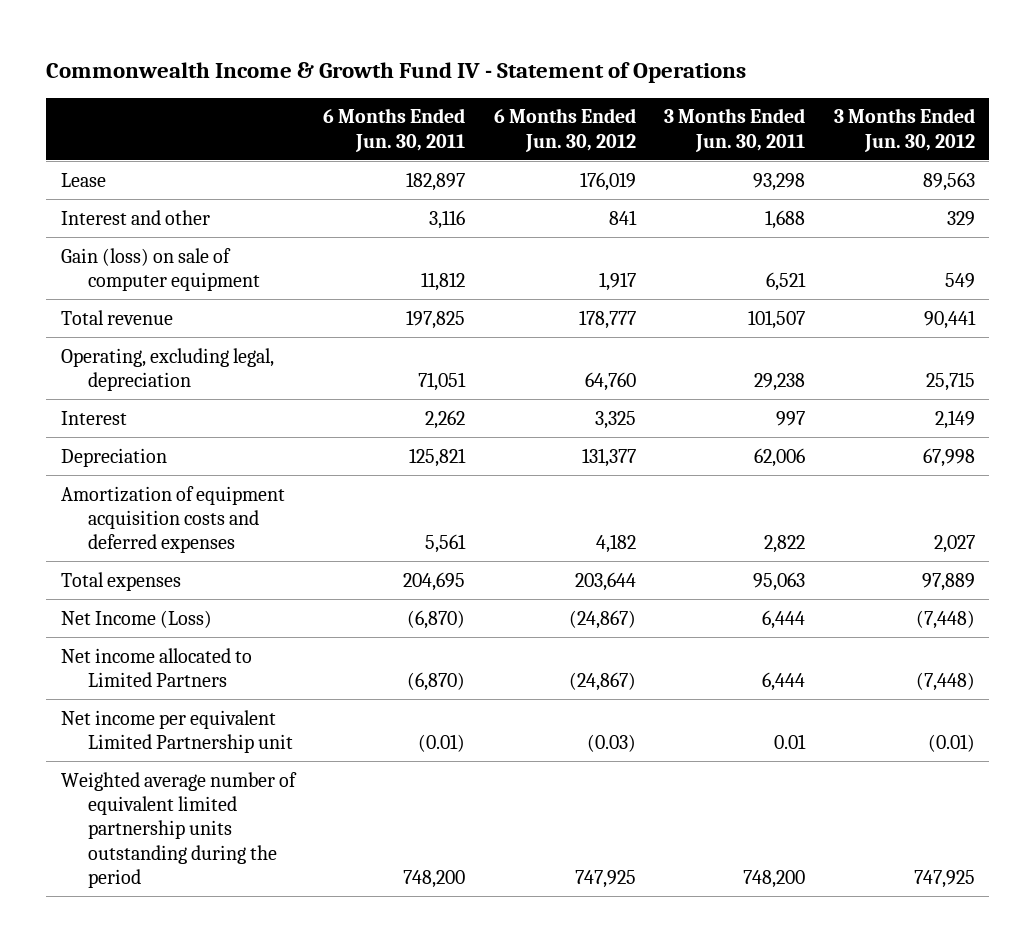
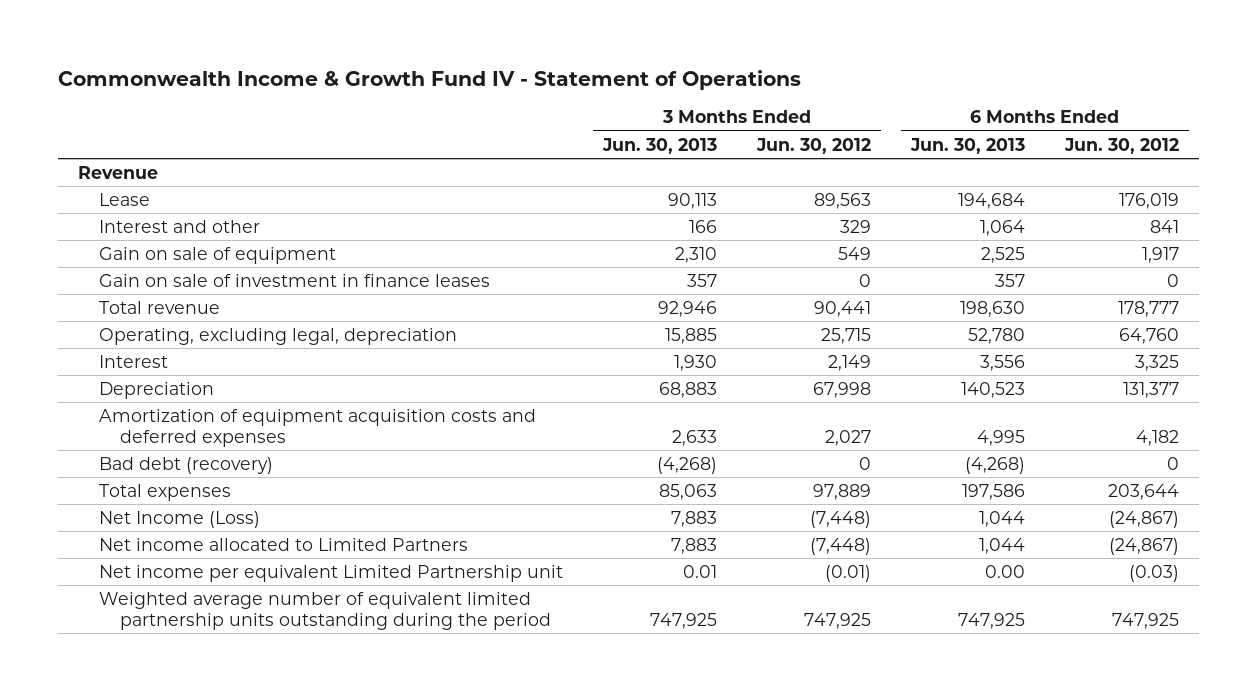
[323,108,466,152] 6 Months Ended Jun. 30, 2011 -> none
[664,108,806,152] 3 Months Ended Jun. 30, 2011 -> none
none -> [602,137,718,154] Jun. 30, 2013
none -> [909,137,1025,154] Jun. 30, 2013
none -> [78,165,159,179] Revenue
[60,247,260,292] Gain (loss) on sale of computer equipment -> [99,246,337,264] Gain on sale of equipment
none -> [99,273,491,287] Gain on sale of investment in finance leases
none -> [99,456,274,474] Bad debt (recovery)

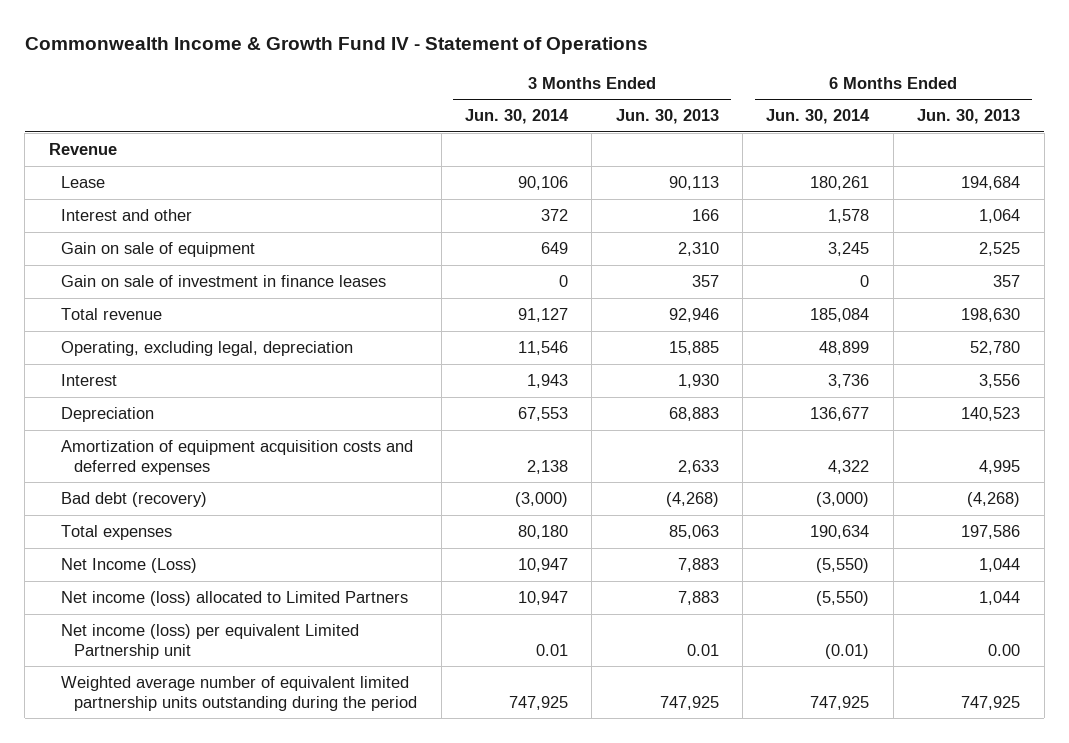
[755,137,871,154] Jun. 30, 2012 -> none
[1063,137,1179,154] Jun. 30, 2012 -> none
none -> [464,109,569,125] Jun. 30, 2014
none -> [766,109,871,125] Jun. 30, 2014
[99,537,469,551] Net income allocated to Limited Partners -> [61,590,409,606] Net income (loss) allocated to Limited Partners
[99,564,564,582] Net income per equivalent Limited Partnership unit -> [61,623,360,659] Net income (loss) per equivalent Limited Partnership unit

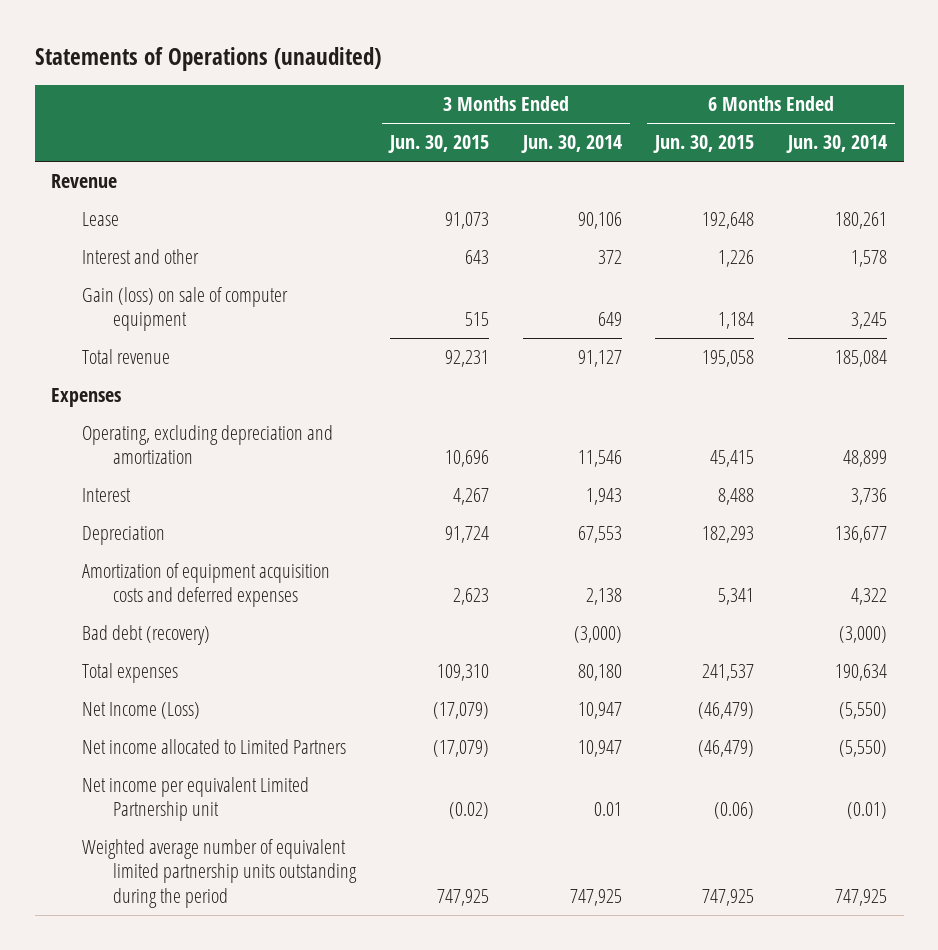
[24,37,648,55] Commonwealth Income & Growth Fund IV - Statement of Operations -> [34,47,381,72] Statements of Operations (unaudited)
[615,109,719,125] Jun. 30, 2013 -> none
[917,109,1021,125] Jun. 30, 2013 -> none
none -> [388,135,490,154] Jun. 30, 2015
none -> [653,135,755,154] Jun. 30, 2015
[61,274,387,287] Gain on sale of investment in finance leases -> none
[61,241,256,257] Gain on sale of equipment -> [82,287,289,332] Gain (loss) on sale of computer equipment
none -> [51,388,122,408] Expenses
[61,340,354,356] Operating, excluding legal, depreciation -> [82,425,334,465] Operating, excluding depreciation and amortization
[61,590,409,606] Net income (loss) allocated to Limited Partners -> [82,739,347,755] Net income allocated to Limited Partners
[61,623,360,659] Net income (loss) per equivalent Limited Partnership unit -> [82,777,310,822] Net income per equivalent Limited Partnership unit

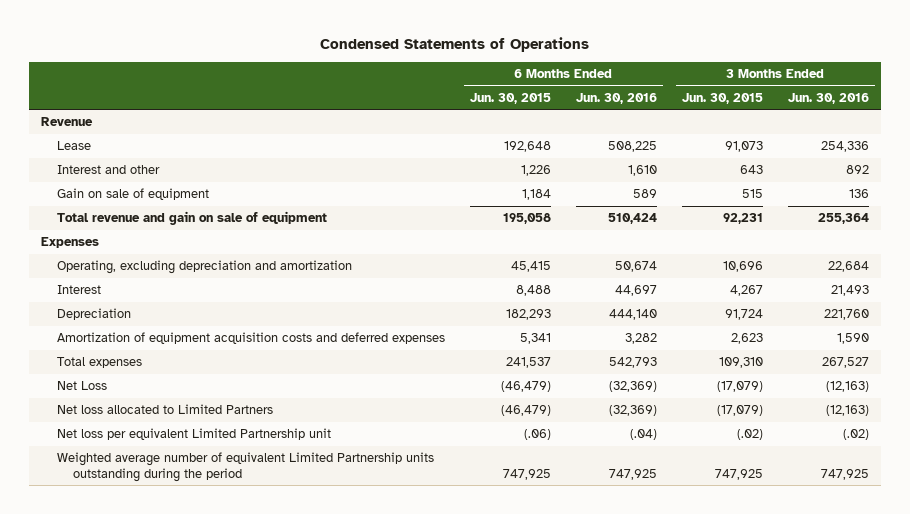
[34,47,381,72] Statements of Operations (unaudited) -> [320,36,590,52] Condensed Statements of Operations
[520,135,622,154] Jun. 30, 2014 -> none
[785,135,887,154] Jun. 30, 2014 -> none
none -> [575,93,657,105] Jun. 30, 2016
none -> [787,93,869,105] Jun. 30, 2016
[82,287,289,332] Gain (loss) on sale of computer equipment -> [56,188,209,201] Gain on sale of equipment
[82,349,171,365] Total revenue -> [56,211,327,226] Total revenue and gain on sale of equipment
[82,625,211,646] Bad debt (recovery) -> none
[82,702,201,720] Net Income (Loss) -> [56,381,107,391] Net Loss
[82,739,347,755] Net income allocated to Limited Partners -> [56,404,273,415] Net loss allocated to Limited Partners
[82,777,310,822] Net income per equivalent Limited Partnership unit -> [56,428,331,441] Net loss per equivalent Limited Partnership unit
[449,802,490,820] (0.02) -> [736,429,763,441] (.02)
[714,802,755,820] (0.06) -> [523,429,551,441] (.06)
[82,839,358,908] Weighted average number of equivalent limited partnership units outstanding during the period -> [56,452,434,483] Weighted average number of equivalent Limited Partnership units outstanding during the period

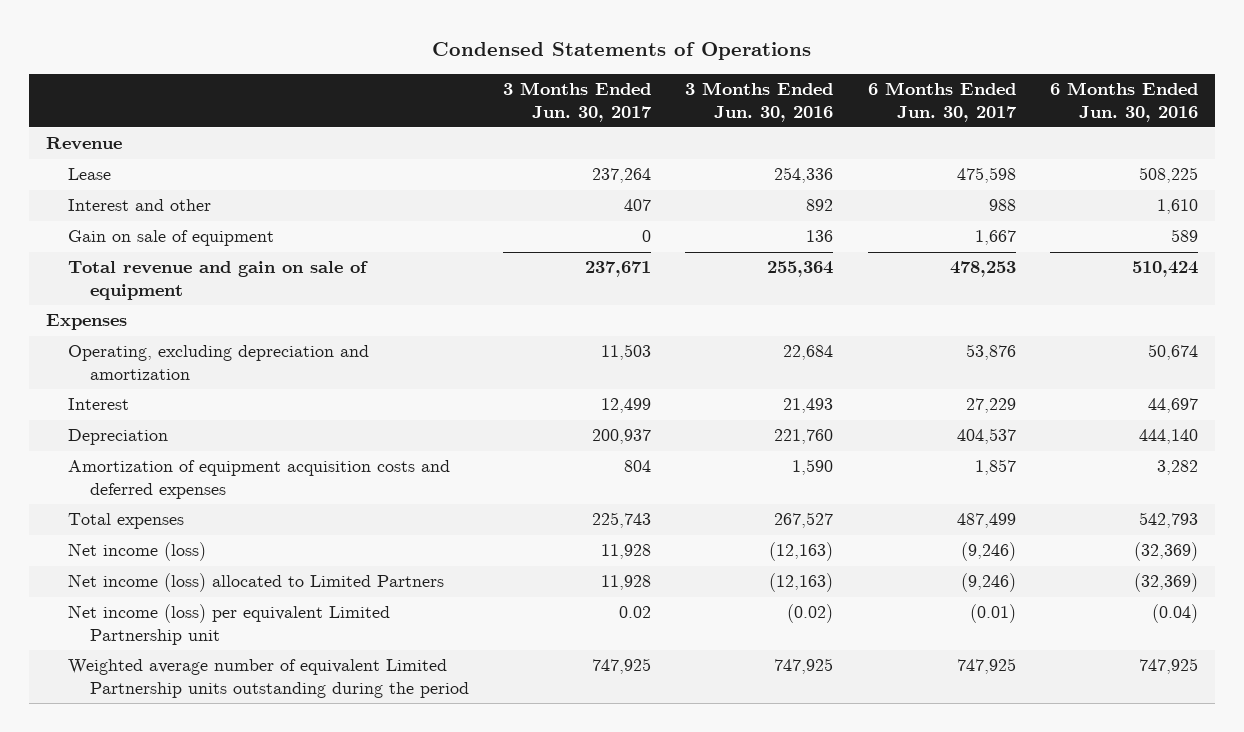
[469,93,551,105] Jun. 30, 2015 -> none
[681,93,763,105] Jun. 30, 2015 -> none
none -> [503,82,653,122] 3 Months Ended Jun. 30, 2017
none -> [867,82,1017,122] 6 Months Ended Jun. 30, 2017
[56,381,107,391] Net Loss -> [68,542,207,562] Net income (loss)
[56,404,273,415] Net loss allocated to Limited Partners -> [68,573,445,593] Net income (loss) allocated to Limited Partners
[56,428,331,441] Net loss per equivalent Limited Partnership unit -> [68,604,391,645] Net income (loss) per equivalent Limited Partnership unit
[629,429,657,441] (.04) -> [1151,604,1198,624] (0.04)
[842,429,869,441] (.02) -> [787,604,834,624] (0.02)

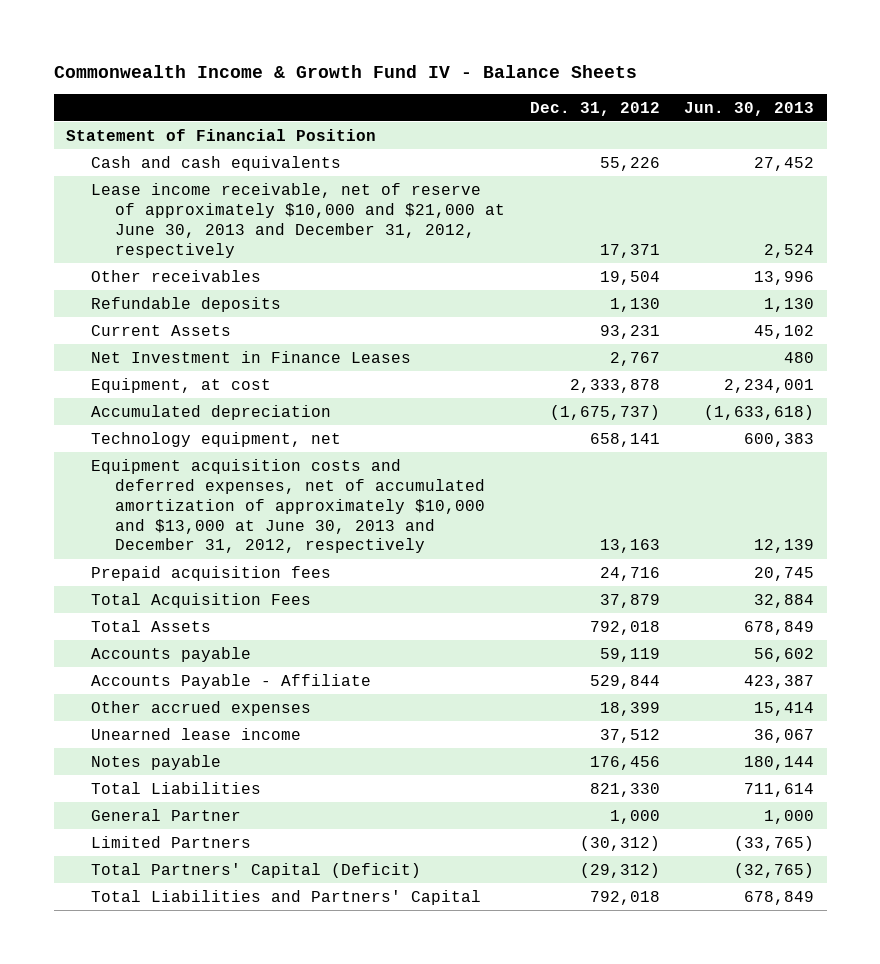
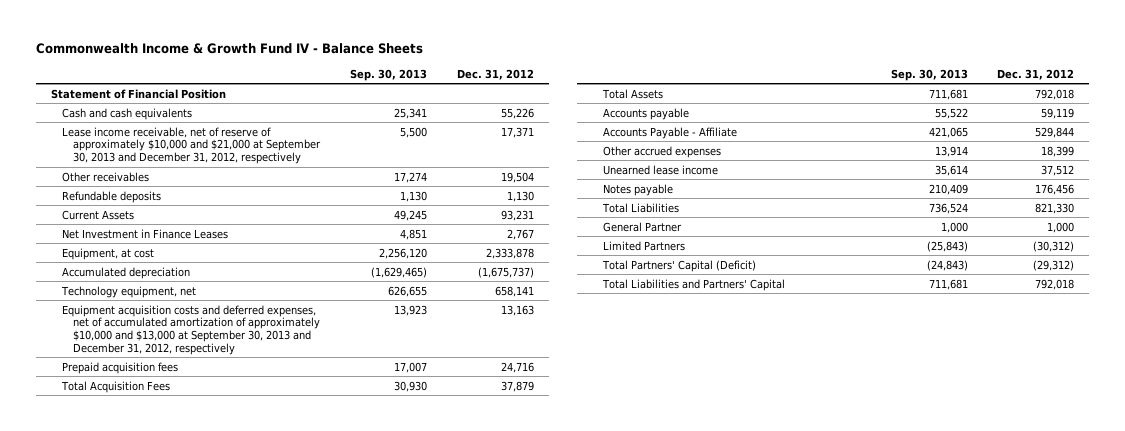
[684,101,815,116] Jun. 30, 2013 -> none
none -> [350,68,428,81] Sep. 30, 2013
[90,182,506,258] Lease income receivable, net of reserve of approximately $10,000 and $21,000 at June 30, 2013 and December 31, 2012, respectively -> [62,126,322,165] Lease income receivable, net of reserve of approximately $10,000 and $21,000 at September 30, 2013 and December 31, 2012, respectively
[90,458,486,554] Equipment acquisition costs and deferred expenses, net of accumulated amortization of approximately $10,000 and $13,000 at June 30, 2013 and December 31, 2012, respectively -> [62,304,321,355] Equipment acquisition costs and deferred expenses, net of accumulated amortization of approximately $10,000 and $13,000 at September 30, 2013 and December 31, 2012, respectively

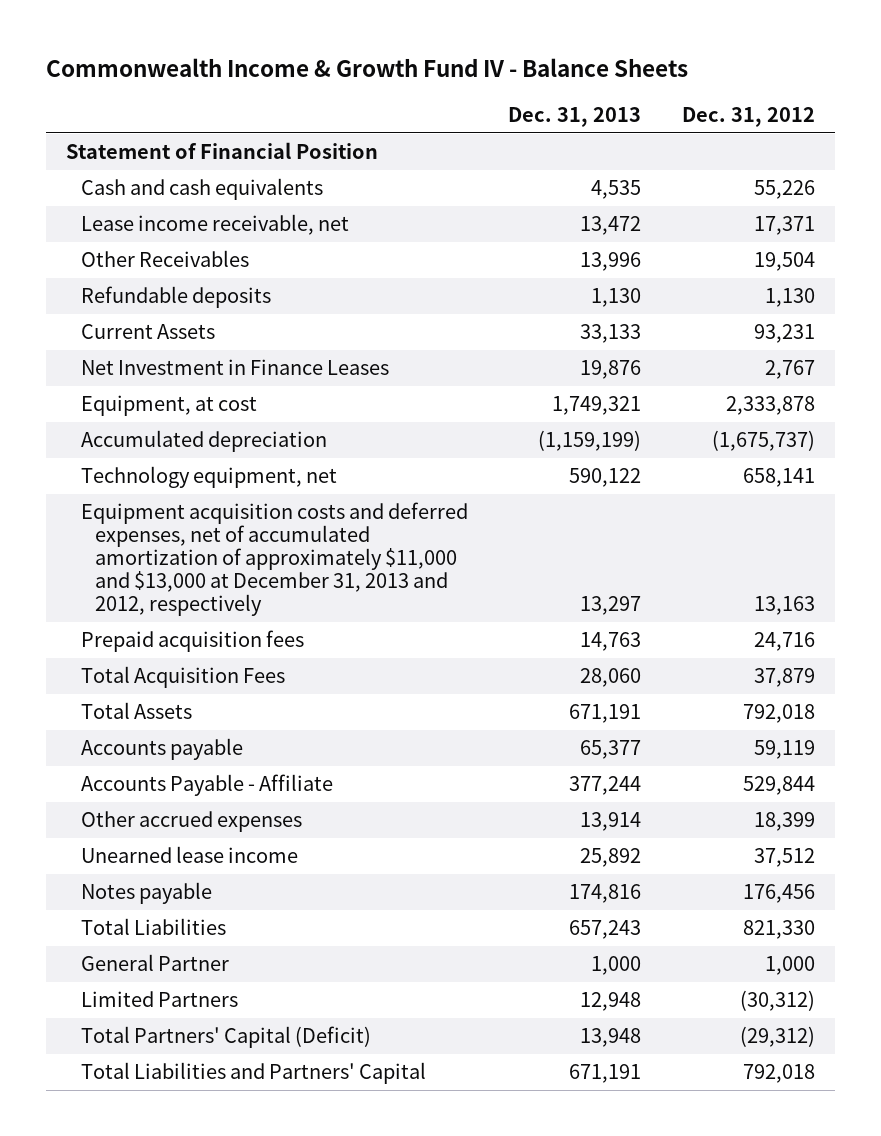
[350,68,428,81] Sep. 30, 2013 -> none
none -> [508,106,642,127] Dec. 31, 2013
[62,126,322,165] Lease income receivable, net of reserve of approximately $10,000 and $21,000 at September 30, 2013 and December 31, 2012, respectively -> [80,214,349,236] Lease income receivable, net
[62,171,150,182] Other receivables -> [80,250,249,268] Other Receivables
[62,304,321,355] Equipment acquisition costs and deferred expenses, net of accumulated amortization of approximately $10,000 and $13,000 at September 30, 2013 and December 31, 2012, respectively -> [80,502,468,616] Equipment acquisition costs and deferred expenses, net of accumulated amortization of approximately $11,000 and $13,000 at December 31, 2013 and 2012, respectively

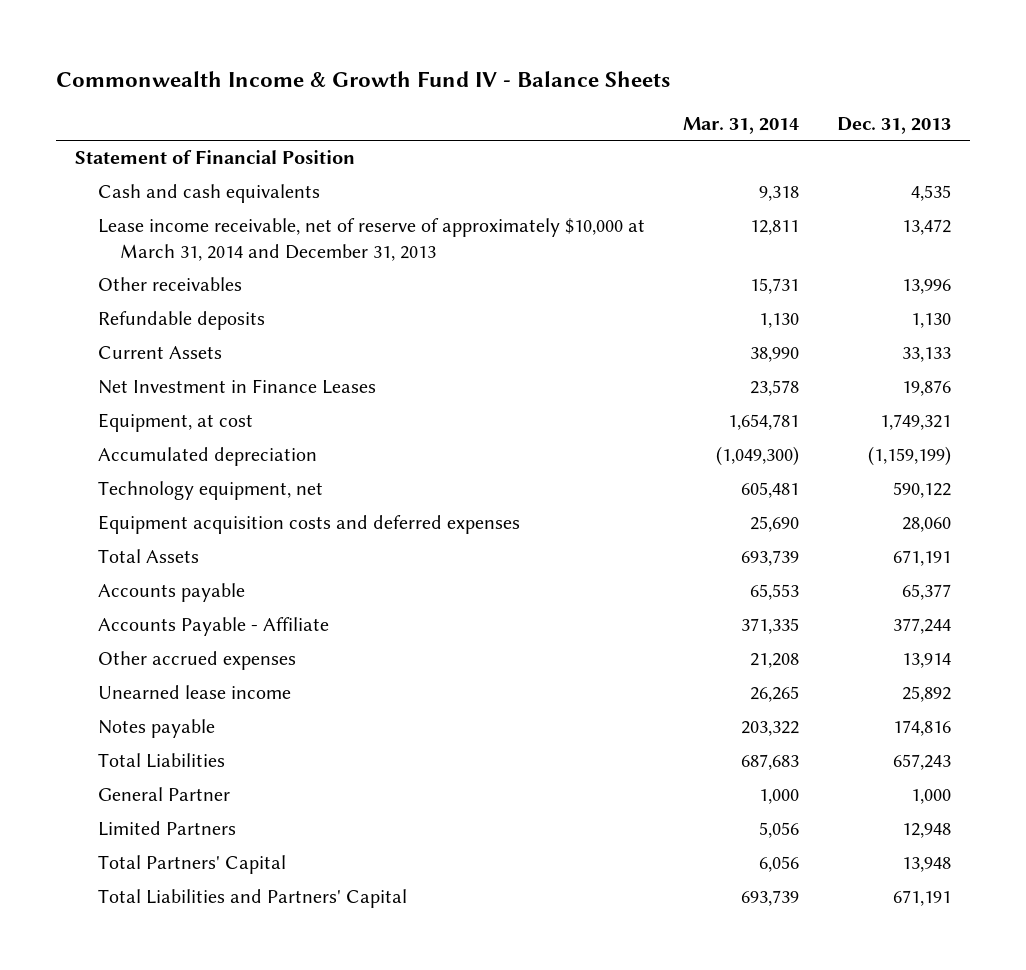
[681,106,815,127] Dec. 31, 2012 -> none
none -> [682,116,799,134] Mar. 31, 2014
[80,214,349,236] Lease income receivable, net -> [97,218,645,261] Lease income receivable, net of reserve of approximately $10,000 at March 31, 2014 and December 31, 2013
[80,250,249,268] Other Receivables -> [97,277,242,292] Other receivables
[80,630,304,653] Prepaid acquisition fees -> none
[80,666,285,689] Total Acquisition Fees -> none
[80,502,468,616] Equipment acquisition costs and deferred expenses, net of accumulated amortization of approximately $11,000 and $13,000 at December 31, 2013 and 2012, respectively -> [97,515,520,535] Equipment acquisition costs and deferred expenses
[580,595,642,615] 13,297 -> [901,517,951,533] 28,060
[80,1026,371,1049] Total Partners' Capital (Deficit) -> [97,855,286,875] Total Partners' Capital

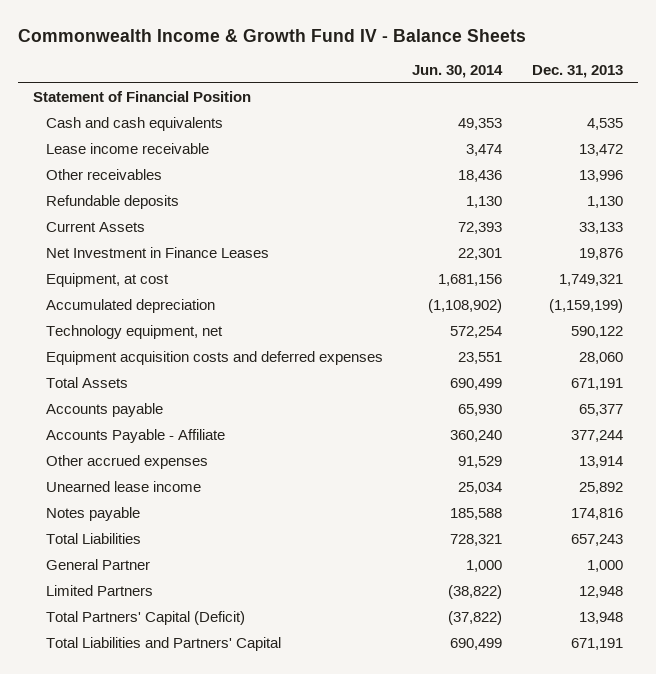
[682,116,799,134] Mar. 31, 2014 -> none
none -> [412,65,504,79] Jun. 30, 2014
[97,218,645,261] Lease income receivable, net of reserve of approximately $10,000 at March 31, 2014 and December 31, 2013 -> [45,143,209,155] Lease income receivable
[97,855,286,875] Total Partners' Capital -> [45,611,245,626] Total Partners' Capital (Deficit)

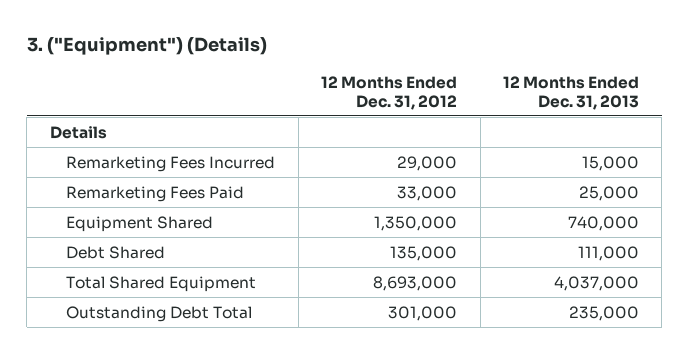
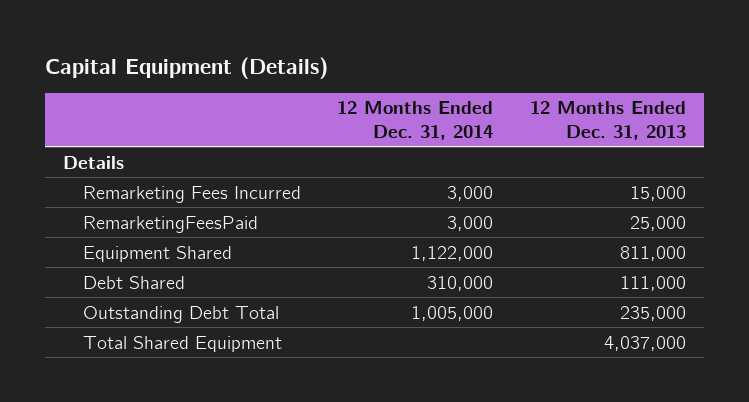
[26,37,267,56] 3. ("Equipment") (Details) -> [44,57,328,80] Capital Equipment (Details)
[321,75,458,110] 12 Months Ended Dec. 31, 2012 -> none
none -> [337,101,494,140] 12 Months Ended Dec. 31, 2014
[66,185,245,202] Remarketing Fees Paid -> [82,215,258,233] RemarketingFeesPaid
[567,215,639,231] 740,000 -> [619,245,686,261] 811,000
[66,275,257,292] Total Shared Equipment -> [82,335,282,352] Total Shared Equipment

